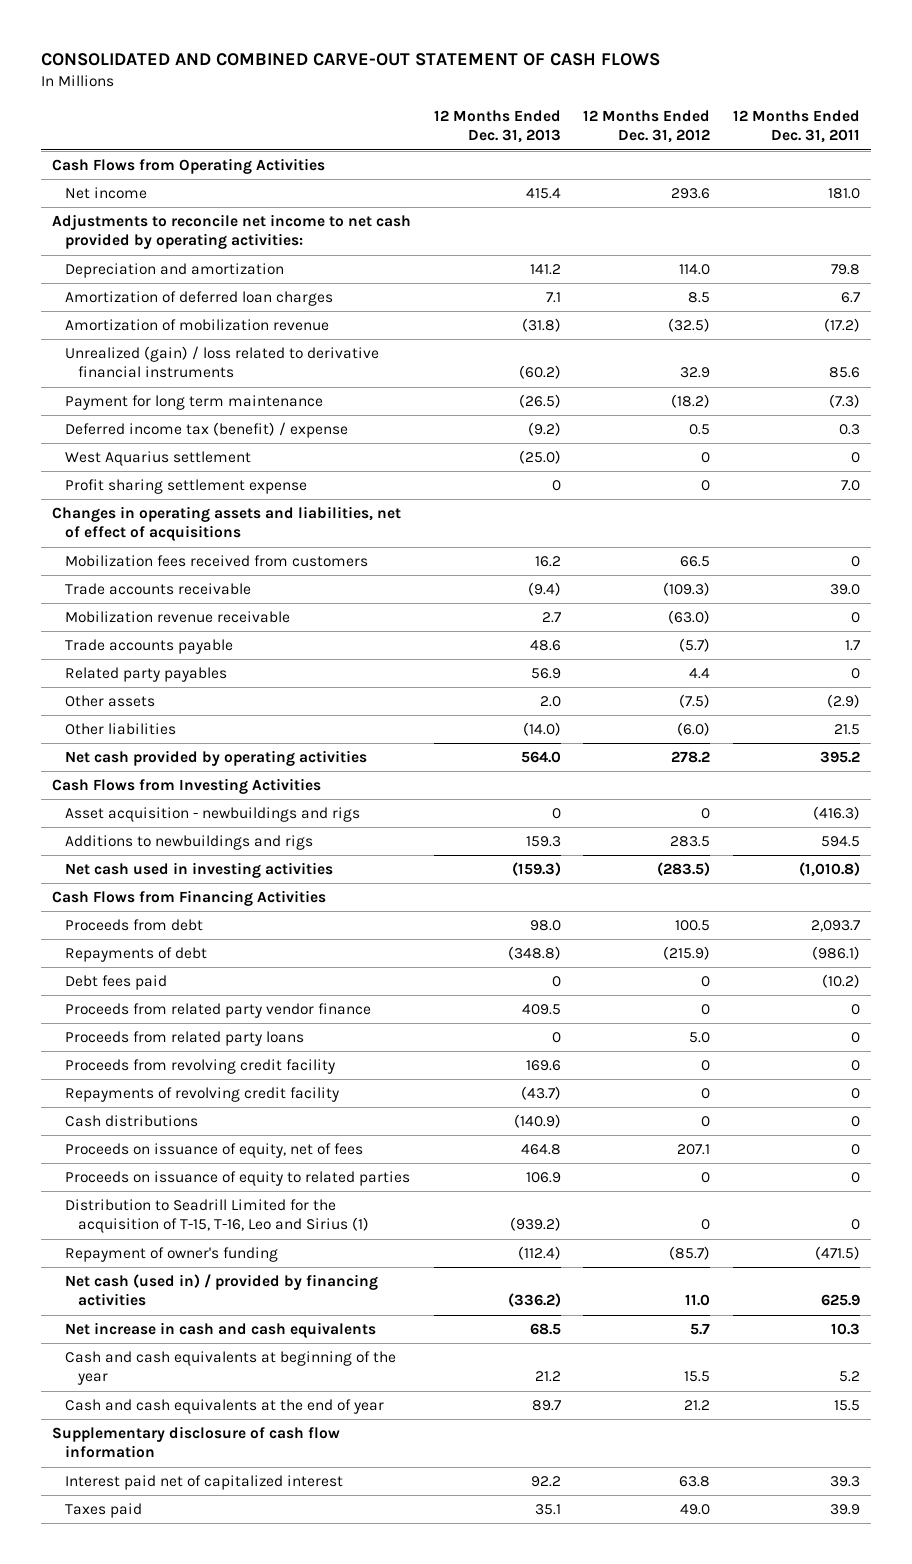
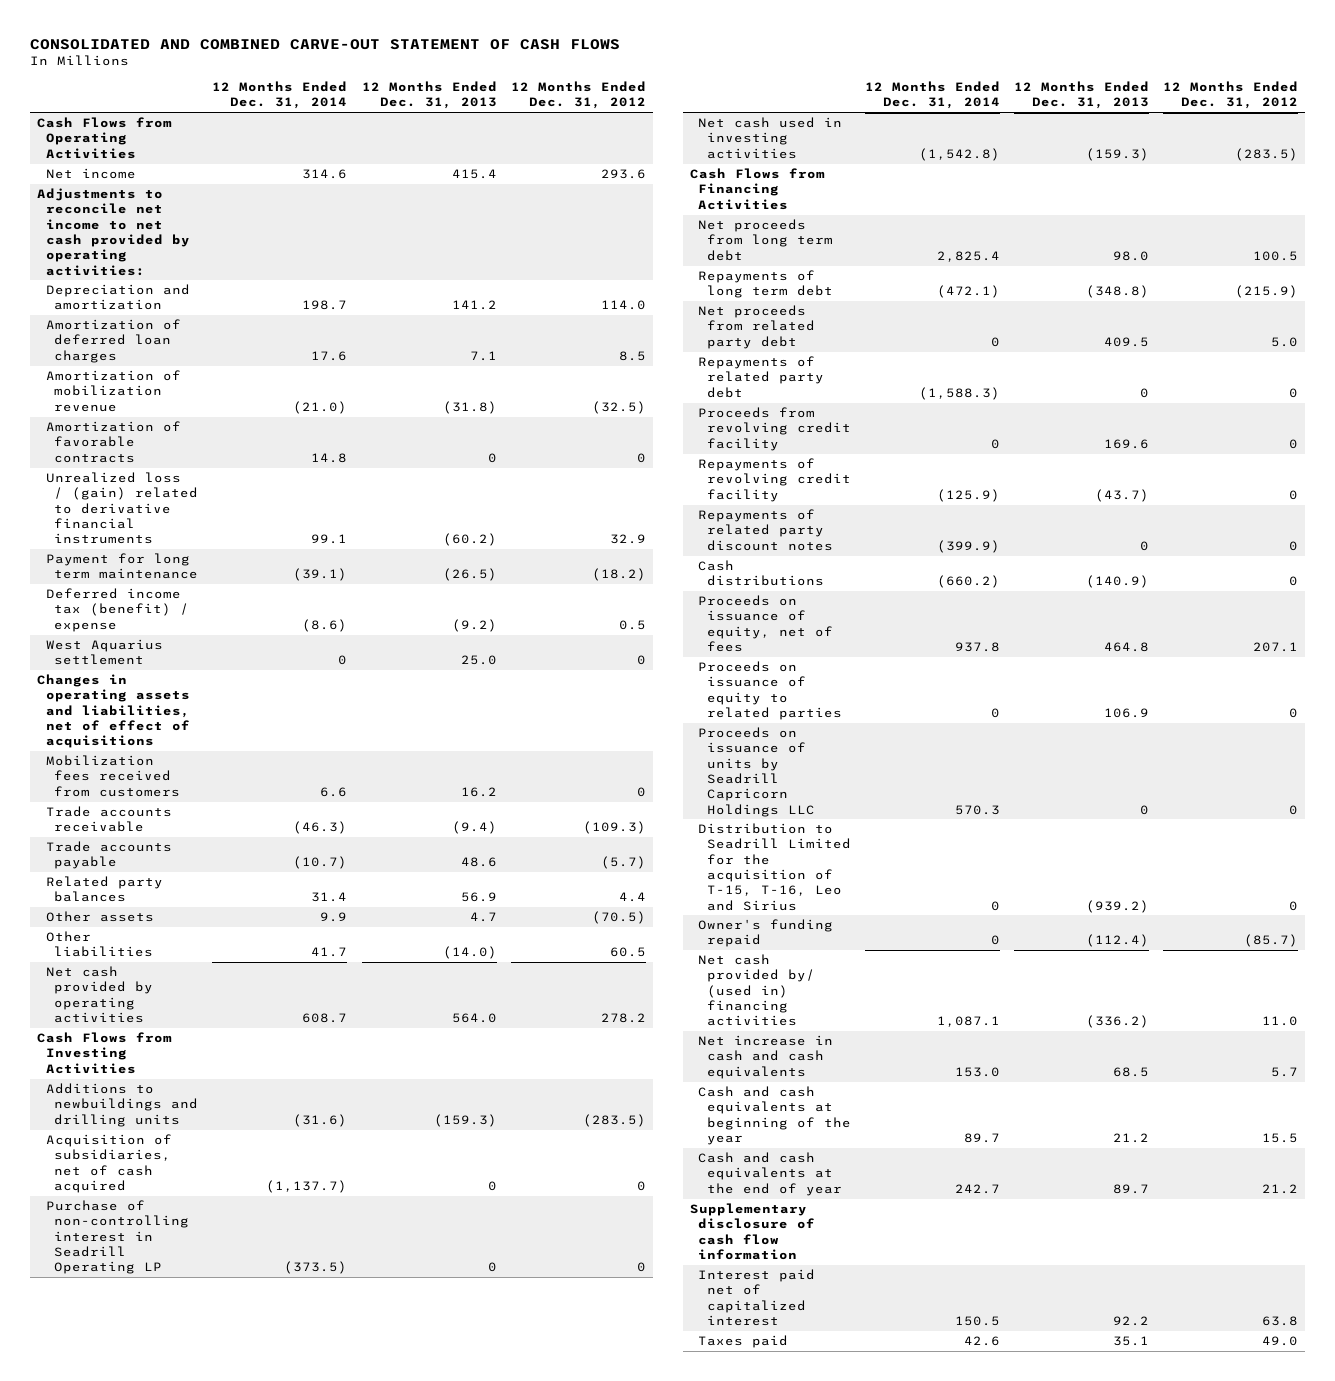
[732,110,860,144] 12 Months Ended Dec. 31, 2011 -> none
none -> [212,81,348,110] 12 Months Ended Dec. 31, 2014
none -> [45,421,181,463] Amortization of favorable contracts
[65,346,380,379] Unrealized (gain) / loss related to derivative financial instruments -> [45,472,199,545] Unrealized loss / (gain) related to derivative financial instruments
[65,479,308,495] Profit sharing settlement expense -> none
[518,450,561,465] (25.0) -> [460,655,497,666] 25.0
[680,556,711,568] 66.5 -> [636,786,646,797] 0
[65,611,291,624] Mobilization revenue receivable -> none
[65,667,228,683] Related party payables -> [45,876,163,903] Related party balances
[539,696,561,708] 2.0 -> [469,912,497,923] 4.7
[679,694,711,709] (7.5) -> [591,911,646,925] (70.5)
[677,722,711,737] (6.0) -> [609,947,646,958] 60.5
[65,807,361,823] Asset acquisition - newbuildings and rigs -> none
[65,835,314,851] Additions to newbuildings and rigs -> [45,1083,199,1127] Additions to newbuildings and drilling units
[525,836,561,848] 159.3 -> [433,1113,497,1127] (159.3)
[670,836,711,848] 283.5 -> [582,1113,646,1127] (283.5)
none -> [45,1134,172,1194] Acquisition of subsidiaries, net of cash acquired
none -> [45,1200,190,1275] Purchase of non-controlling interest in Seadrill Operating LP
[65,975,168,991] Debt fees paid -> none
[65,1031,305,1047] Proceeds from related party loans -> none
[65,919,204,932] Proceeds from debt -> [698,219,833,261] Net proceeds from long term debt
[65,947,208,963] Repayments of debt -> [698,270,833,299] Repayments of long term debt
[65,1003,372,1019] Proceeds from related party vendor finance -> [698,305,815,349] Net proceeds from related party debt
[701,1004,711,1016] 0 -> [1270,336,1298,347] 5.0
none -> [698,356,824,398] Repayments of related party debt
none -> [698,509,833,551] Repayments of related party discount notes
none -> [698,727,815,817] Proceeds on issuance of units by Seadrill Capricorn Holdings LLC
[65,1199,370,1234] Distribution to Seadrill Limited for the acquisition of T-15, T-16, Leo and Sirius (1) -> [698,823,851,911] Distribution to Seadrill Limited for the acquisition of T-15, T-16, Leo and Sirius
[65,1247,279,1263] Repayment of owner's funding -> [698,919,834,948] Owner's funding repaid
[65,1274,379,1307] Net cash (used in) / provided by financing activities -> [698,954,815,1027] Net cash provided by/ (used in) financing activities

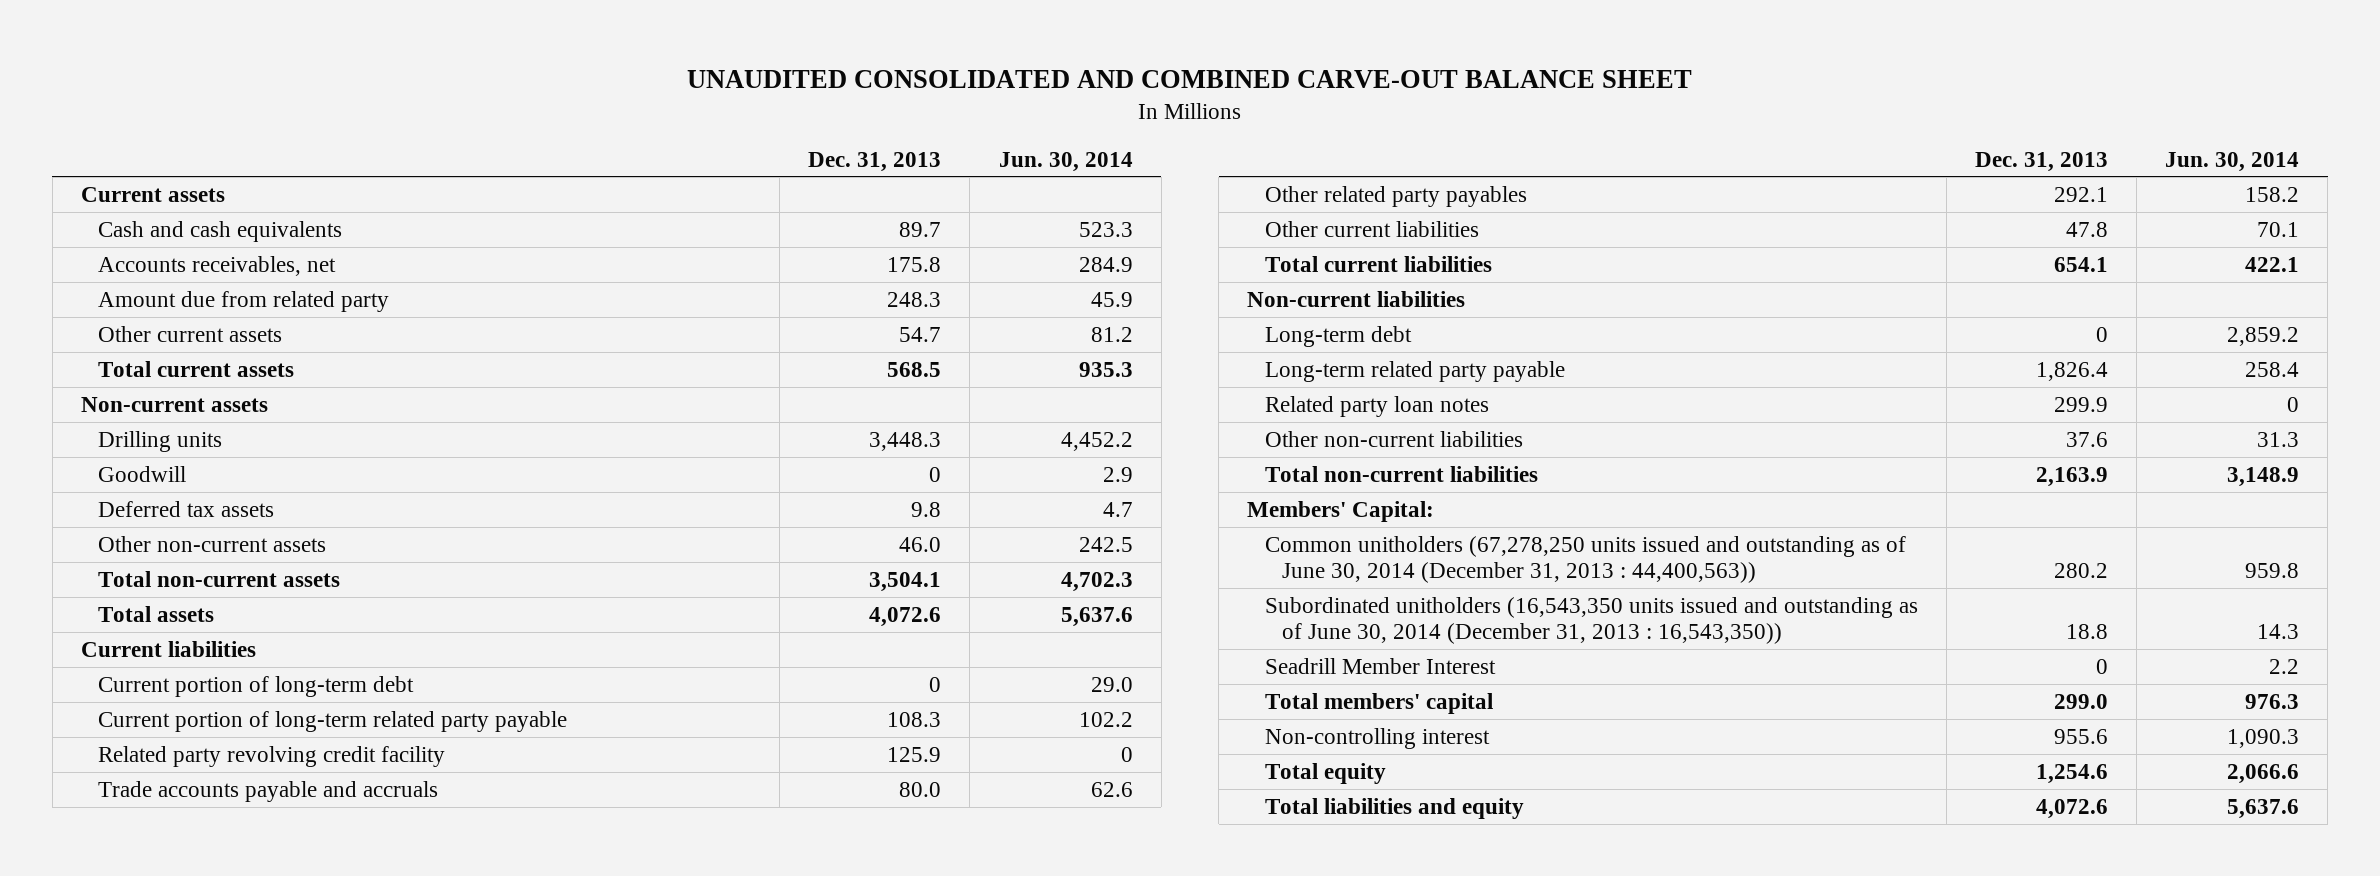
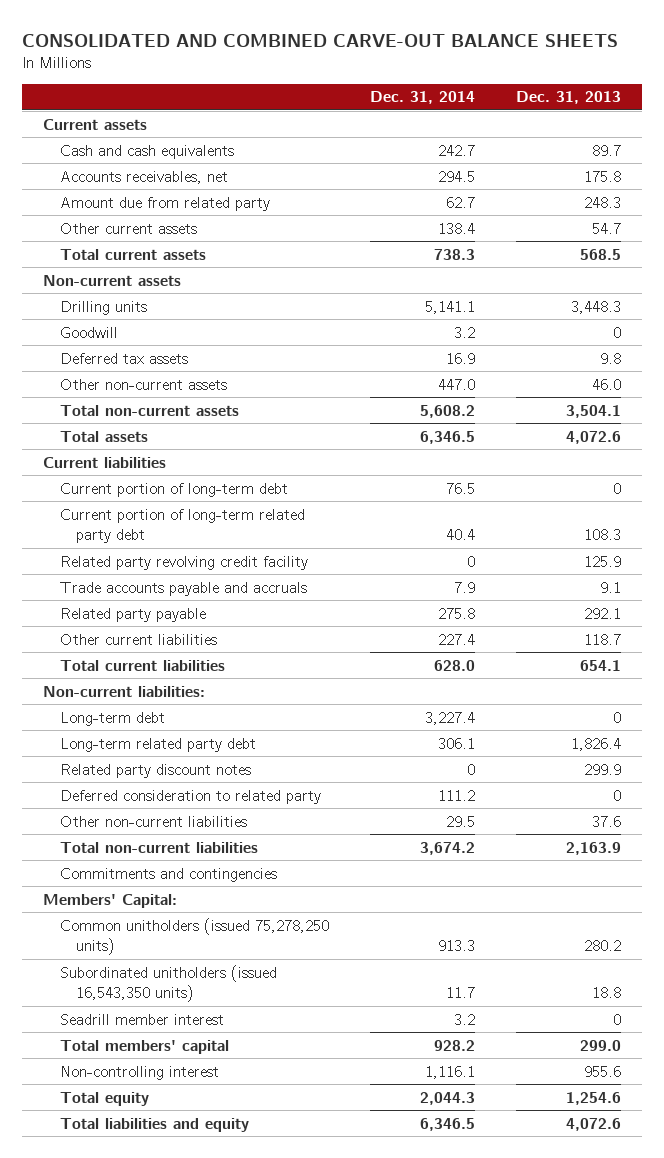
[686,69,1692,88] UNAUDITED CONSOLIDATED AND COMBINED CARVE-OUT BALANCE SHEET -> [22,33,619,47] CONSOLIDATED AND COMBINED CARVE-OUT BALANCE SHEETS
[998,151,1133,172] Jun. 30, 2014 -> none
none -> [369,91,475,105] Dec. 31, 2014
[98,710,568,732] Current portion of long-term related party payable -> [59,508,305,544] Current portion of long-term related party debt
[899,781,942,797] 80.0 -> [600,581,622,593] 9.1
[1264,185,1527,207] Other related party payables -> [59,607,206,622] Related party payable
[2065,221,2108,237] 47.8 -> [584,633,622,645] 118.7
[1247,290,1466,307] Non-current liabilities -> [42,685,205,697] Non-current liabilities:
[1264,360,1565,382] Long-term related party payable -> [59,737,256,752] Long-term related party debt
[1264,395,1489,417] Related party loan notes -> [59,763,251,778] Related party discount notes
none -> [59,789,321,804] Deferred consideration to related party
none -> [59,867,277,882] Commitments and contingencies
[1264,535,1906,584] Common unitholders (67,278,250 units issued and outstanding as of June 30, 2014 (December 31, 2013 : 44,400,563)) -> [59,917,329,956] Common unitholders (issued 75,278,250 units)
[1264,596,1918,645] Subordinated unitholders (16,543,350 units issued and outstanding as of June 30, 2014 (December 31, 2013 : 16,543,350)) -> [59,964,277,1003] Subordinated unitholders (issued 16,543,350 units)
[1264,657,1496,674] Seadrill Member Interest -> [59,1013,224,1025] Seadrill member interest

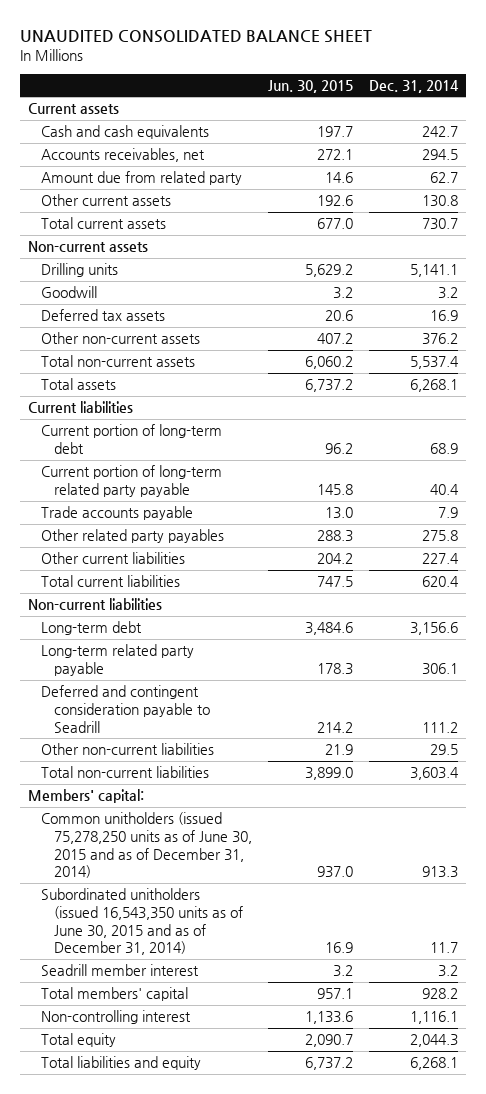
[22,33,619,47] CONSOLIDATED AND COMBINED CARVE-OUT BALANCE SHEETS -> [19,30,372,44] UNAUDITED CONSOLIDATED BALANCE SHEET
[516,91,622,105] Dec. 31, 2013 -> none
none -> [267,79,353,93] Jun. 30, 2015
[437,222,475,234] 138.4 -> [422,195,459,208] 130.8
[433,248,475,260] 738.3 -> [422,218,459,231] 730.7
[437,378,475,390] 447.0 -> [422,333,459,346] 376.2
[419,404,475,418] 5,608.2 -> [410,356,460,370] 5,537.4
[419,430,475,444] 6,346.5 -> [410,379,459,393] 6,268.1
[59,555,308,570] Related party revolving credit facility -> none
[445,482,475,494] 76.5 -> [430,442,459,454] 68.9
[59,508,305,544] Current portion of long-term related party debt -> [40,465,222,497] Current portion of long-term related party payable
[59,581,307,596] Trade accounts payable and accruals -> [40,506,193,521] Trade accounts payable
[59,607,206,622] Related party payable -> [40,529,224,544] Other related party payables
[59,763,251,778] Related party discount notes -> none
[433,659,475,671] 628.0 -> [422,576,460,588] 620.4
[42,685,205,697] Non-current liabilities: -> [27,598,162,611] Non-current liabilities
[424,711,475,725] 3,227.4 -> [410,622,459,636] 3,156.6
[59,737,256,752] Long-term related party debt -> [40,644,194,676] Long-term related party payable
[59,789,321,804] Deferred consideration to related party -> [40,685,210,733] Deferred and contingent consideration payable to Seadrill
[59,867,277,882] Commitments and contingencies -> none
[419,841,475,855] 3,674.2 -> [410,767,460,781] 3,603.4
[42,893,177,908] Members' Capital: -> [27,789,144,804] Members' capital:
[59,917,329,956] Common unitholders (issued 75,278,250 units) -> [40,812,252,879] Common unitholders (issued 75,278,250 units as of June 30, 2015 and as of December 31, 2014)
[59,964,277,1003] Subordinated unitholders (issued 16,543,350 units) -> [40,888,243,956] Subordinated unitholders (issued 16,543,350 units as of June 30, 2015 and as of December 31, 2014)
[419,1117,475,1131] 6,346.5 -> [410,1057,459,1071] 6,268.1

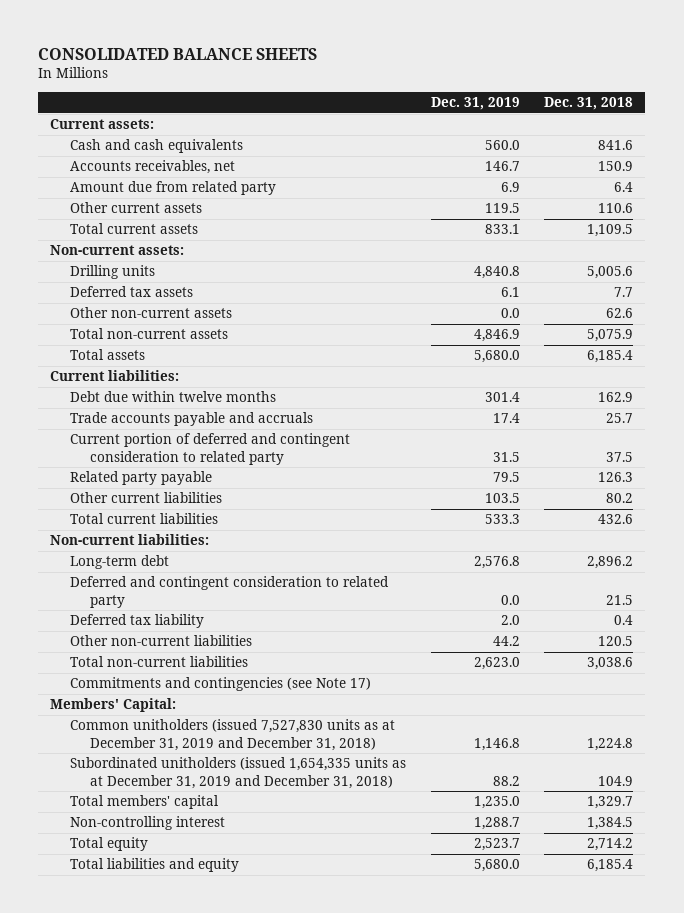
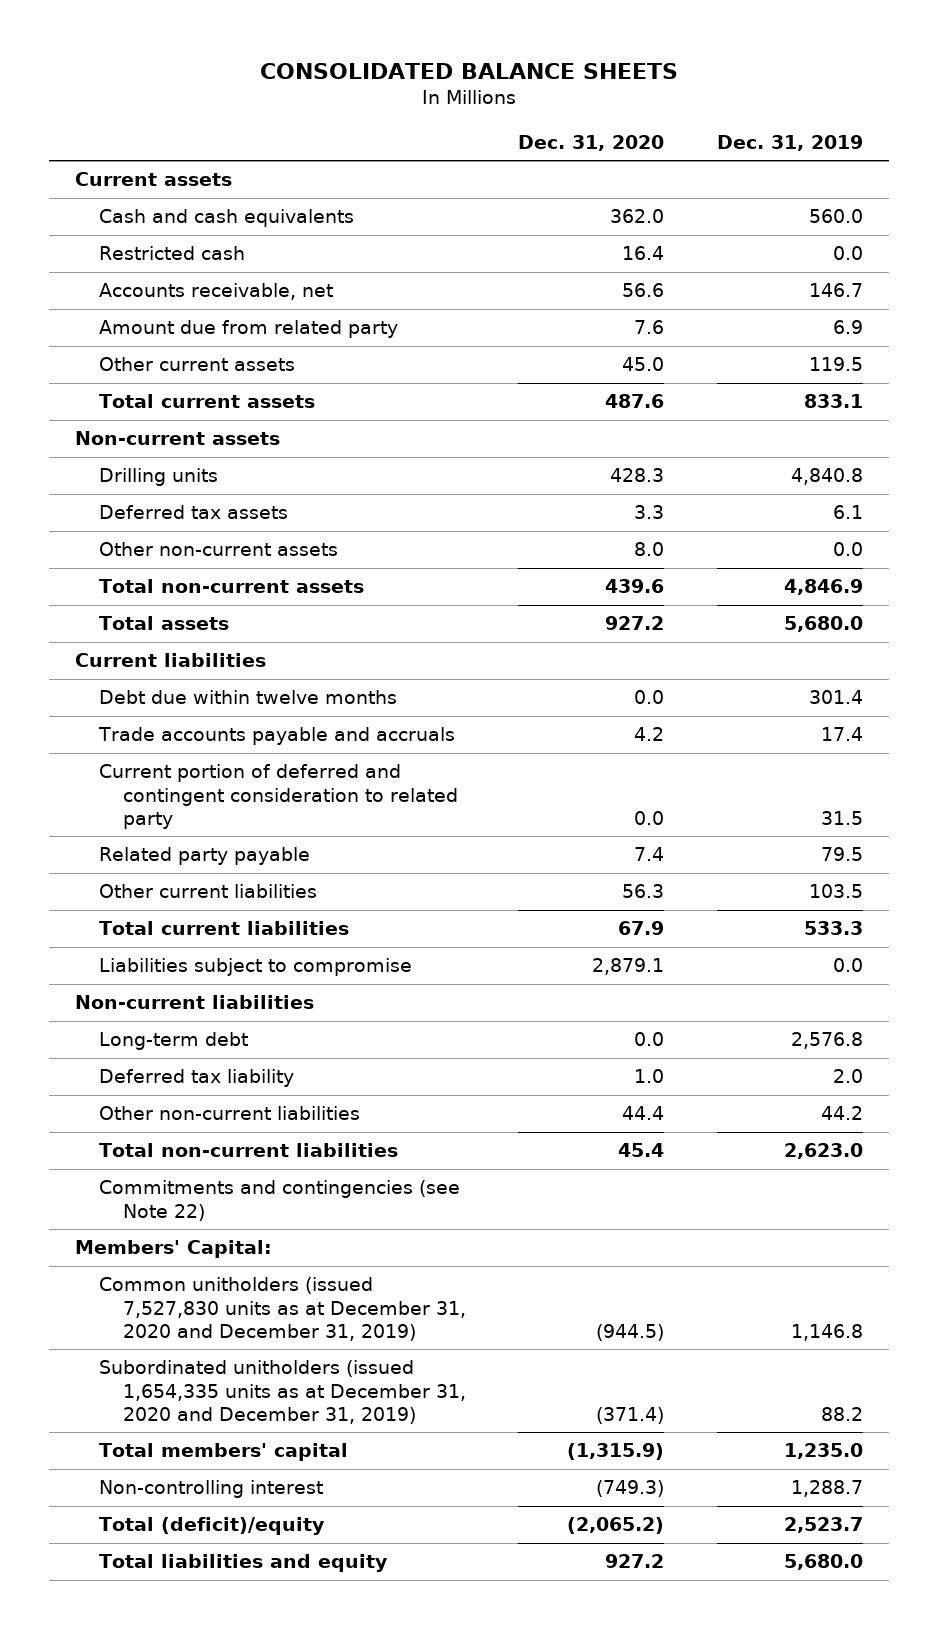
[544,97,634,111] Dec. 31, 2018 -> none
none -> [518,134,665,151] Dec. 31, 2020
[50,119,155,130] Current assets: -> [74,172,232,187] Current assets
none -> [98,246,245,261] Restricted cash
[70,160,236,175] Accounts receivables, net -> [98,283,333,301] Accounts receivable, net
[50,245,185,256] Non-current assets: -> [74,431,280,446] Non-current assets
[50,370,180,382] Current liabilities: -> [74,653,266,668] Current liabilities
none -> [98,958,412,977] Liabilities subject to compromise
[50,534,210,546] Non-current liabilities: -> [74,995,314,1010] Non-current liabilities
[70,576,390,608] Deferred and contingent consideration to related party -> none
[70,677,372,692] Commitments and contingencies (see Note 17) -> [98,1180,460,1221] Commitments and contingencies (see Note 22)
[70,719,396,751] Common unitholders (issued 7,527,830 units as at December 31, 2019 and December 31, 2018) -> [98,1277,466,1341] Common unitholders (issued 7,527,830 units as at December 31, 2020 and December 31, 2019)
[70,757,407,789] Subordinated unitholders (issued 1,654,335 units as at December 31, 2019 and December 31, 2018) -> [98,1360,466,1424] Subordinated unitholders (issued 1,654,335 units as at December 31, 2020 and December 31, 2019)
[70,837,149,852] Total equity -> [98,1517,325,1536] Total (deficit)/equity

